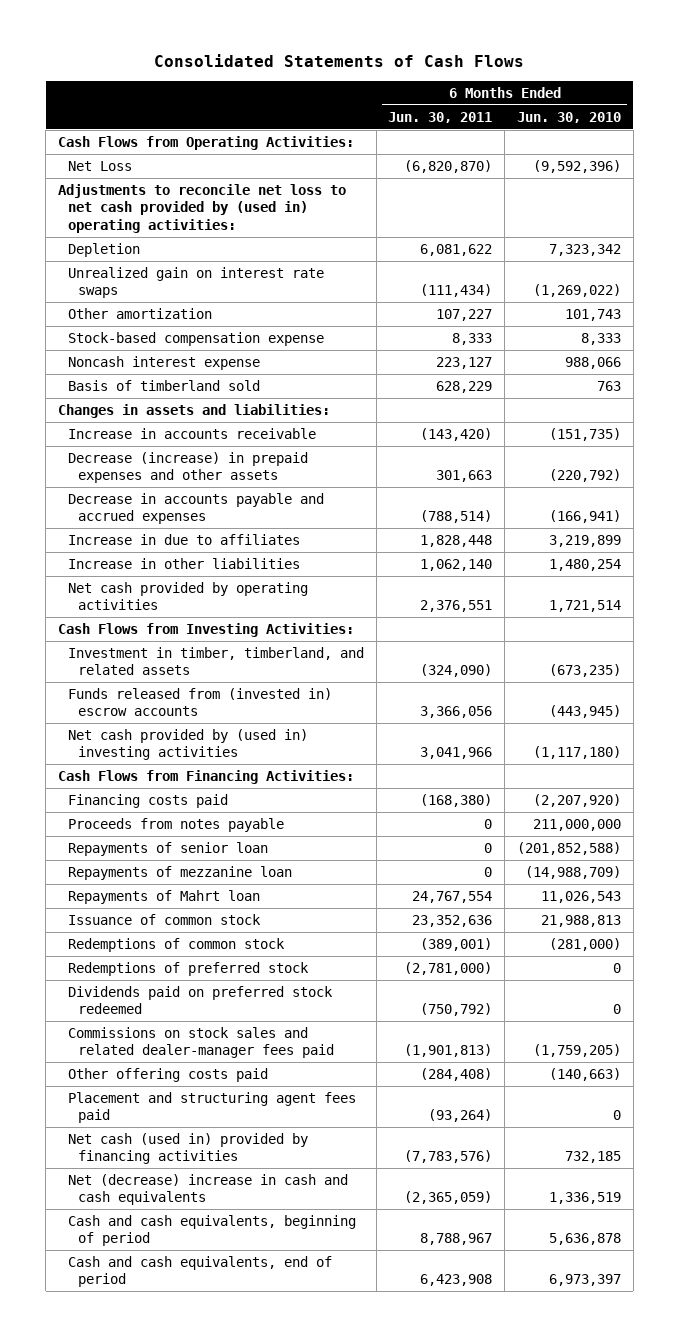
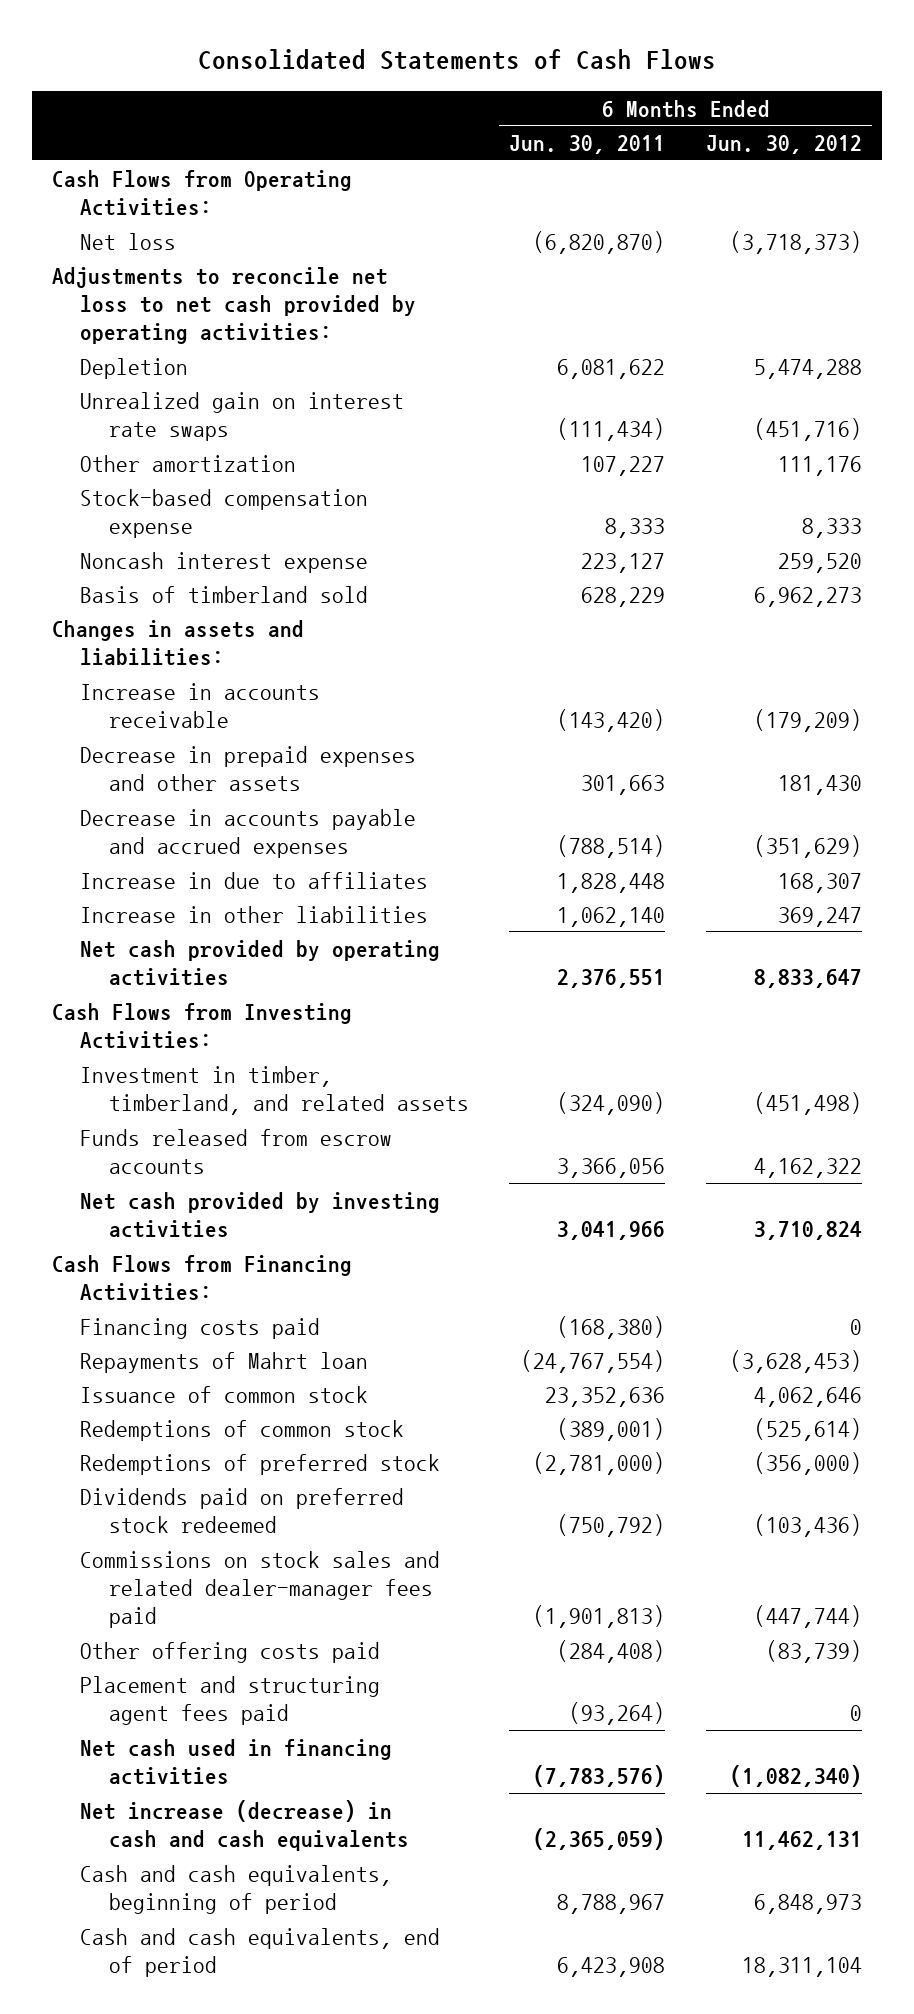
[516,111,621,123] Jun. 30, 2010 -> none
none -> [705,135,862,155] Jun. 30, 2012
[67,161,132,172] Net Loss -> [80,232,177,250] Net loss
[58,184,347,233] Adjustments to reconcile net loss to net cash provided by (used in) operating activities: -> [52,266,417,345] Adjustments to reconcile net loss to net cash provided by operating activities:
[67,452,308,484] Decrease (increase) in prepaid expenses and other assets -> [80,745,417,791] Decrease in prepaid expenses and other assets
[67,688,332,717] Funds released from (invested in) escrow accounts -> [80,1128,393,1174] Funds released from escrow accounts
[67,729,308,761] Net cash provided by (used in) investing activities -> [80,1191,441,1238] Net cash provided by investing activities
[67,818,284,833] Proceeds from notes payable -> none
[67,842,268,857] Repayments of senior loan -> none
[67,866,292,881] Repayments of mezzanine loan -> none
[412,891,493,904] 24,767,554 -> [521,1349,666,1373] (24,767,554)
[67,1133,308,1165] Net cash (used in) provided by financing activities -> [80,1738,393,1785] Net cash used in financing activities
[67,1174,348,1206] Net (decrease) increase in cash and cash equivalents -> [80,1799,409,1851] Net increase (decrease) in cash and cash equivalents

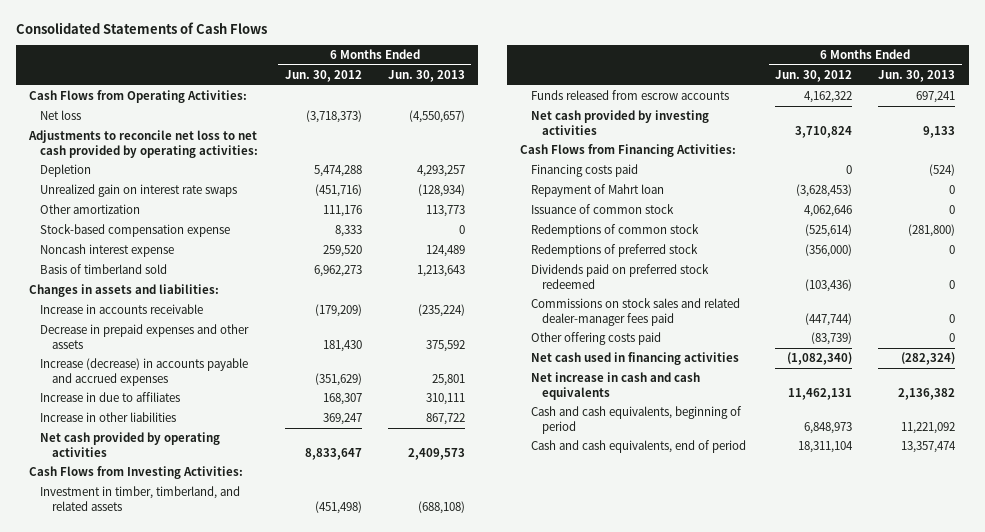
[509,135,666,155] Jun. 30, 2011 -> none
none -> [387,69,465,82] Jun. 30, 2013
[80,808,417,858] Decrease in accounts payable and accrued expenses -> [40,358,249,386] Increase (decrease) in accounts payable and accrued expenses
[80,1351,369,1373] Repayments of Mahrt loan -> [530,184,664,198] Repayment of Mahrt loan
[80,1675,381,1725] Placement and structuring agent fees paid -> none
[80,1799,409,1851] Net increase (decrease) in cash and cash equivalents -> [530,372,700,400] Net increase in cash and cash equivalents

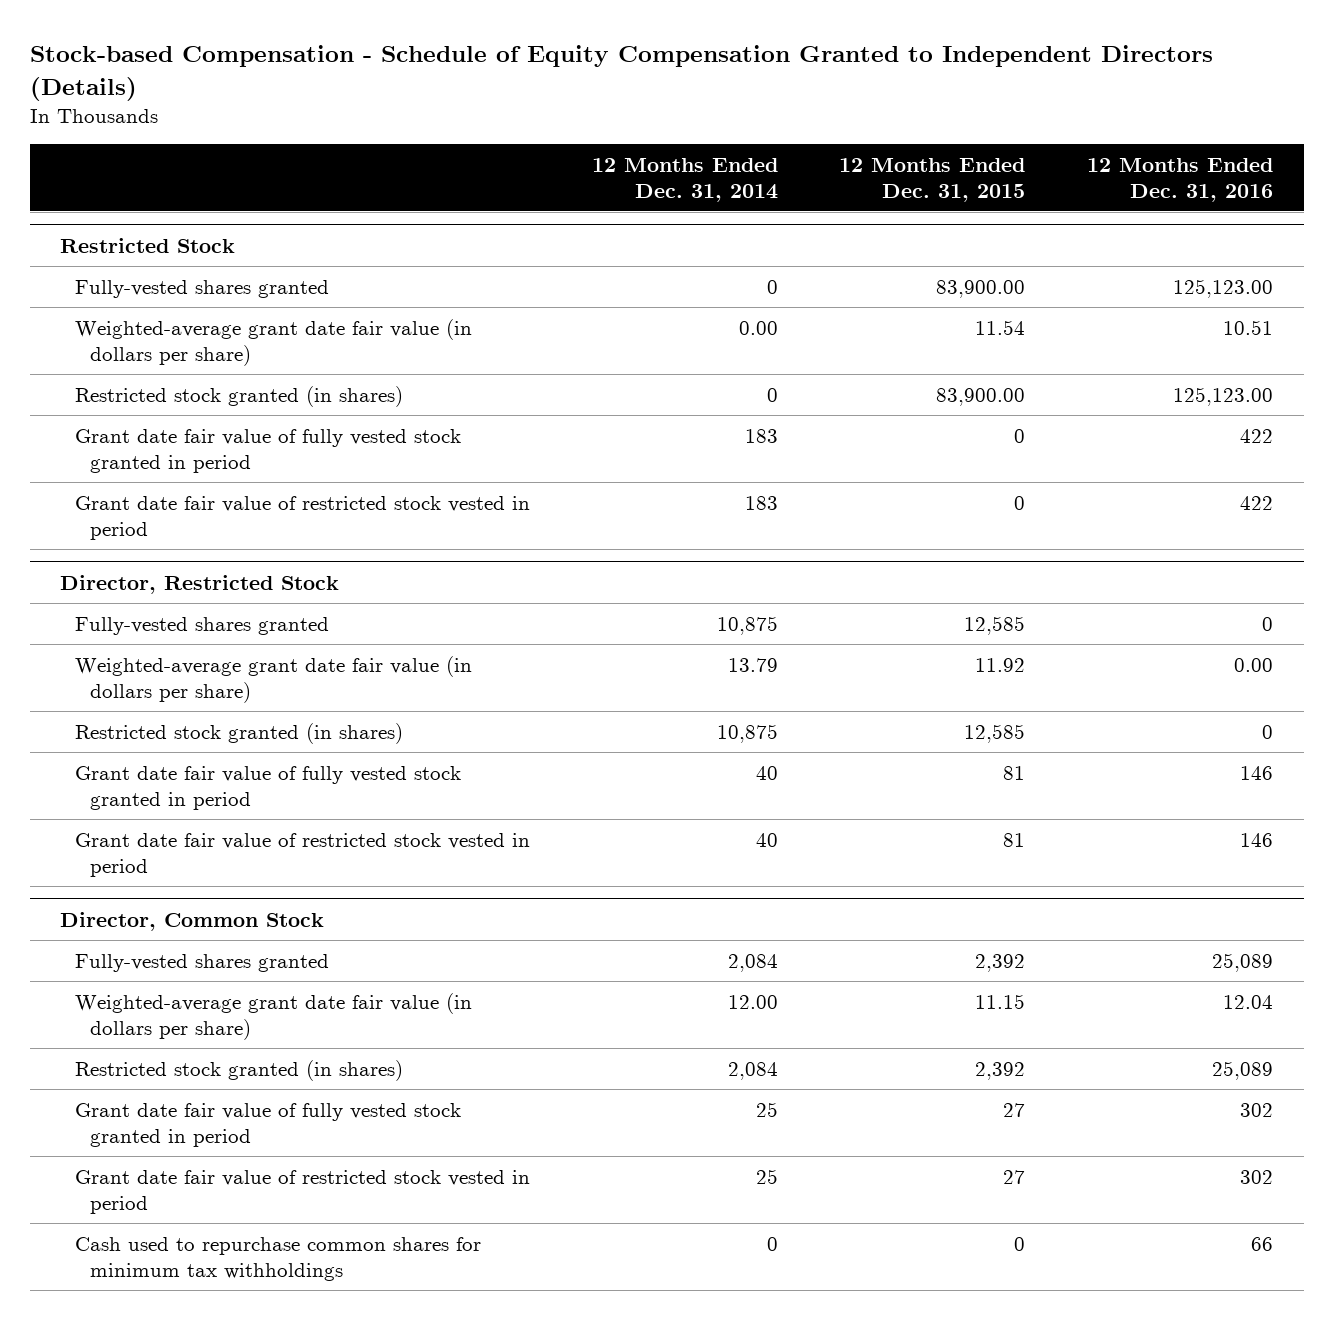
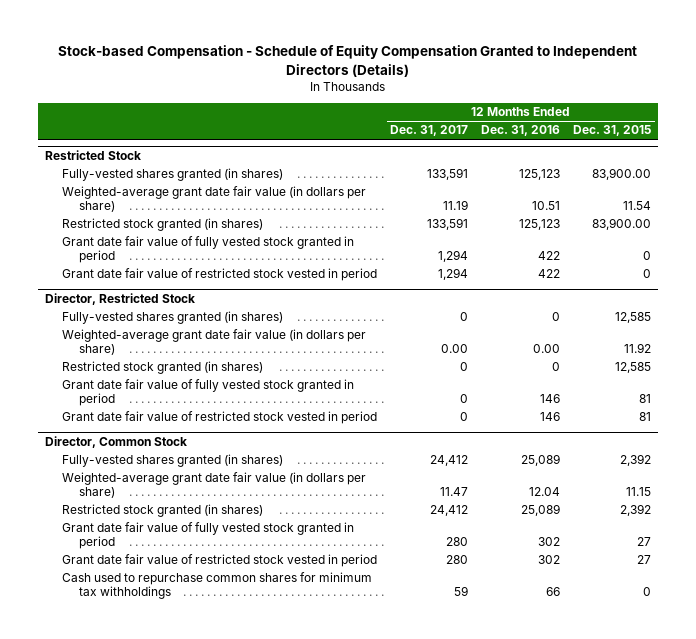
[591,157,778,202] 12 Months Ended Dec. 31, 2014 -> none
none -> [390,125,469,137] Dec. 31, 2017
[75,279,330,298] Fully-vested shares granted -> [61,168,283,182] Fully-vested shares granted (in shares)
[1172,278,1273,298] 125,123.00 -> [519,169,561,181] 125,123
[1172,386,1273,406] 125,123.00 -> [519,219,561,231] 125,123
[75,616,330,635] Fully-vested shares granted -> [61,311,283,325] Fully-vested shares granted (in shares)
[75,953,330,972] Fully-vested shares granted -> [61,454,283,468] Fully-vested shares granted (in shares)

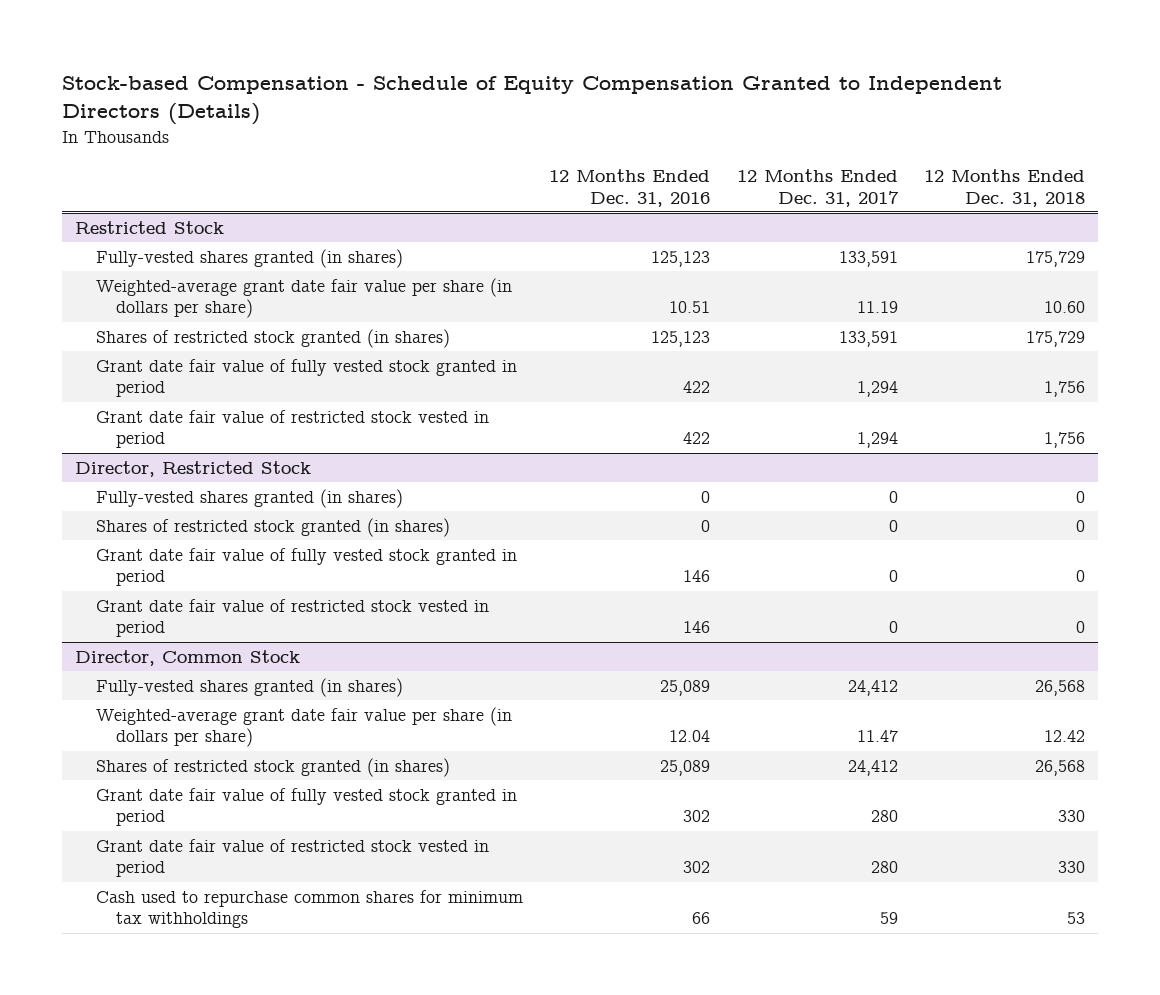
[573,125,652,137] Dec. 31, 2015 -> none
none -> [924,168,1086,207] 12 Months Ended Dec. 31, 2018
[61,186,366,213] Weighted-average grant date fair value (in dollars per share) -> [95,277,512,319] Weighted-average grant date fair value per share (in dollars per share)
[61,218,263,232] Restricted stock granted (in shares) -> [95,328,450,348] Shares of restricted stock granted (in shares)
[61,329,366,356] Weighted-average grant date fair value (in dollars per share) -> none
[61,361,263,375] Restricted stock granted (in shares) -> [95,517,450,537] Shares of restricted stock granted (in shares)
[61,472,366,499] Weighted-average grant date fair value (in dollars per share) -> [95,706,512,748] Weighted-average grant date fair value per share (in dollars per share)
[61,504,263,518] Restricted stock granted (in shares) -> [95,757,450,777] Shares of restricted stock granted (in shares)

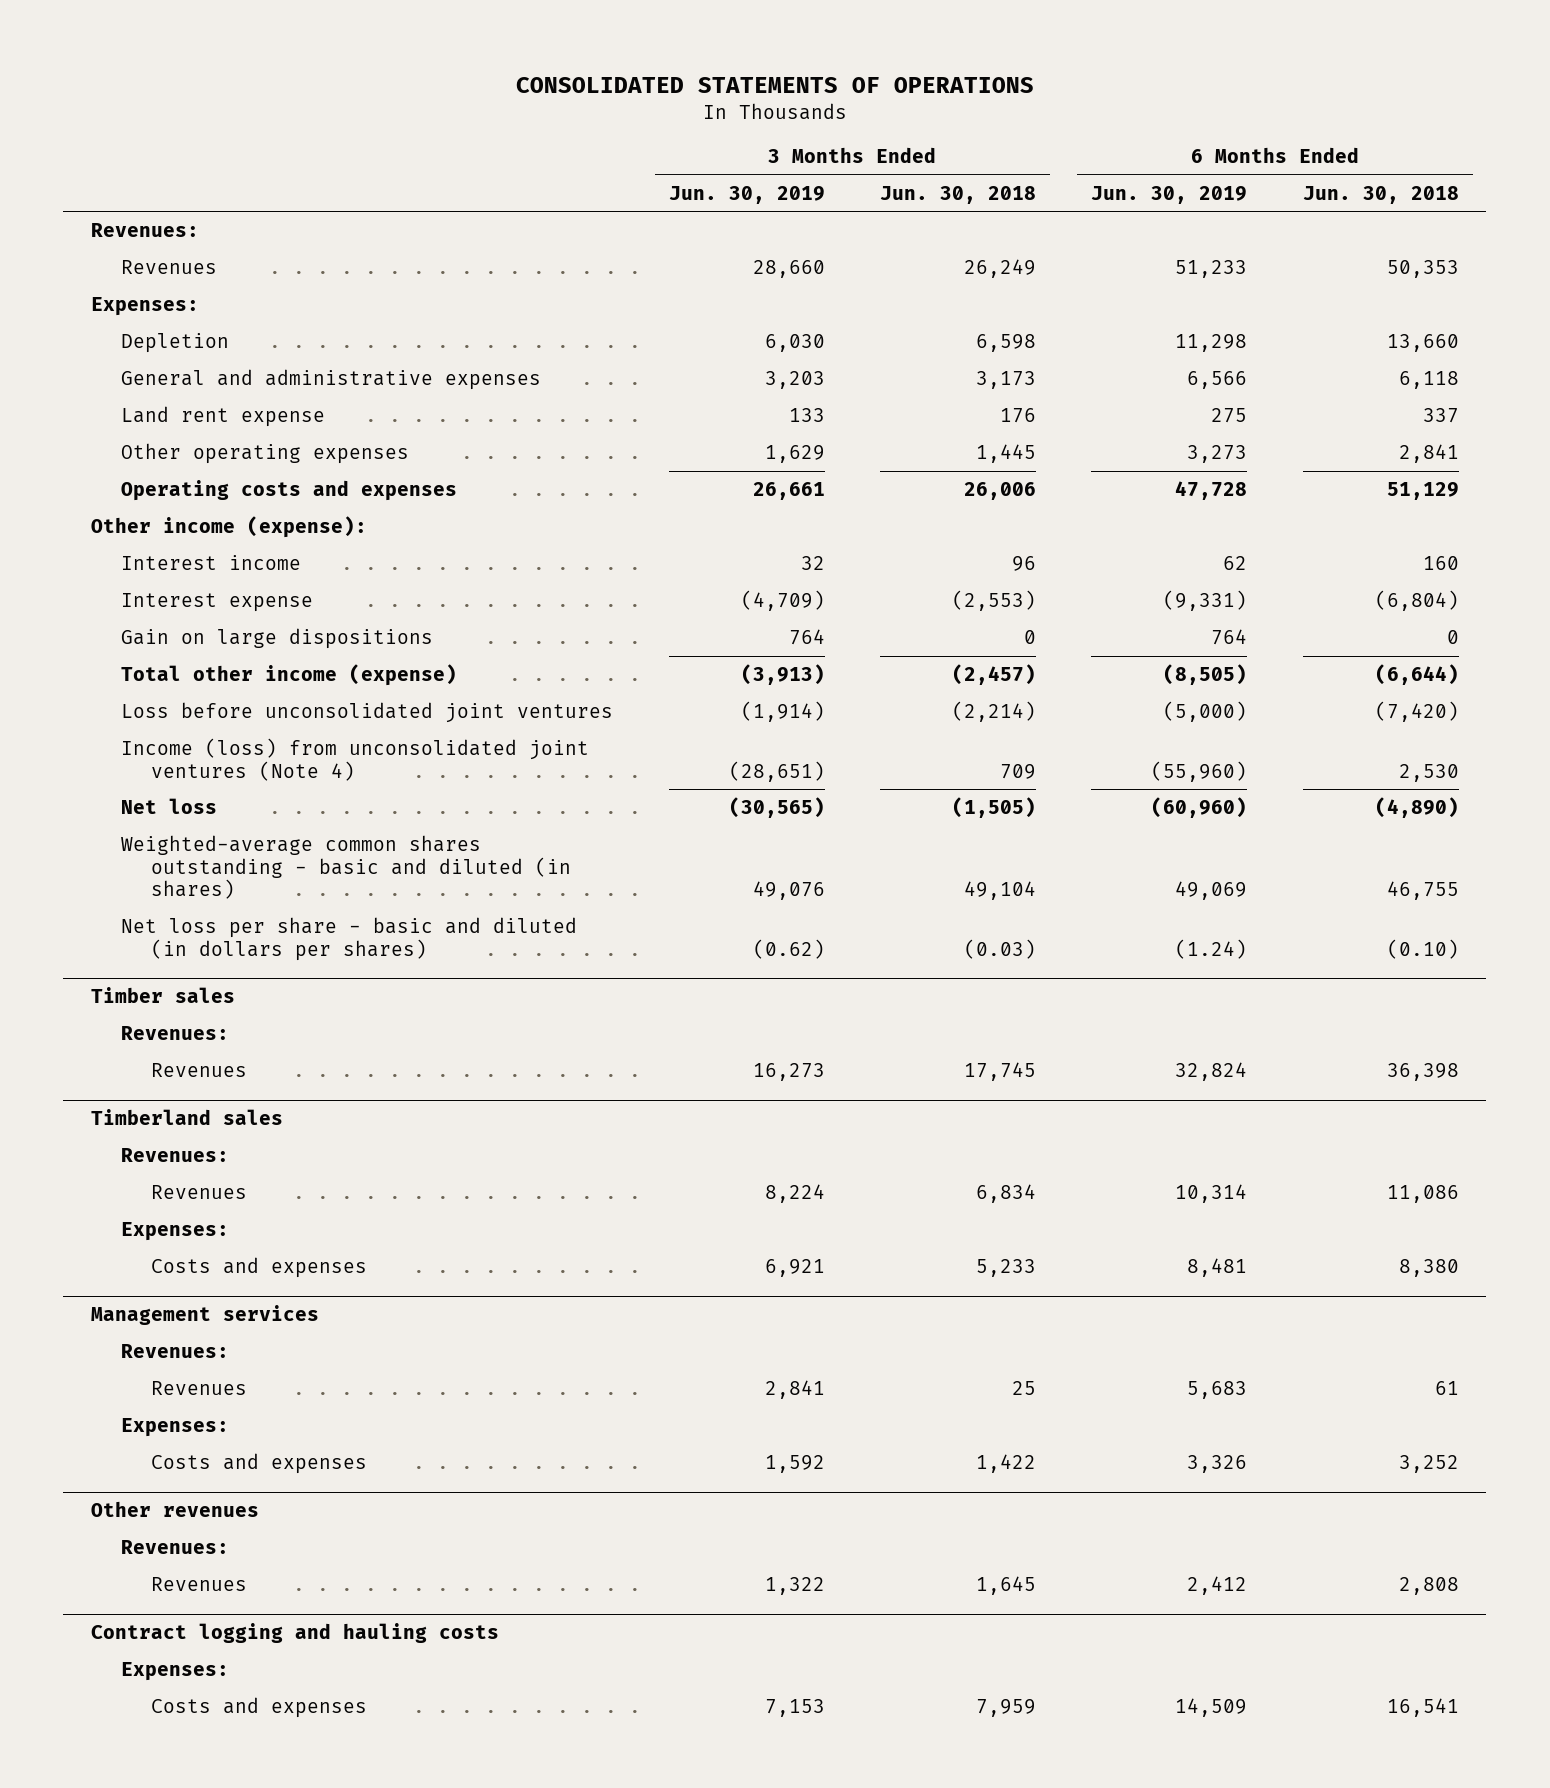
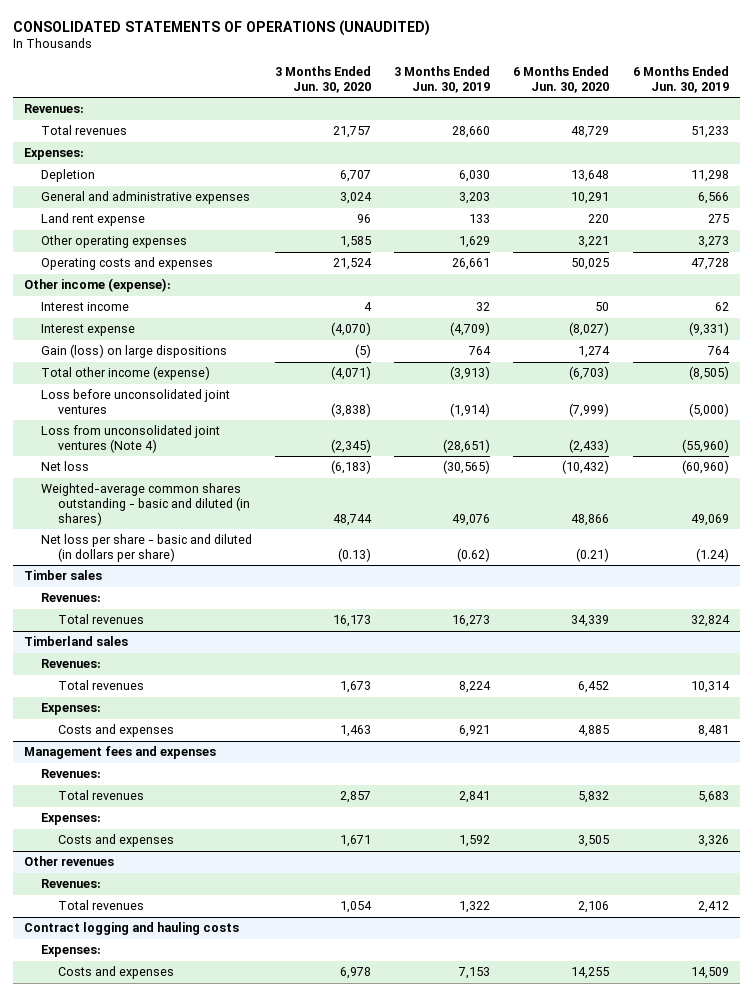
[515,76,1034,93] CONSOLIDATED STATEMENTS OF OPERATIONS -> [12,19,430,36] CONSOLIDATED STATEMENTS OF OPERATIONS (UNAUDITED)
[879,185,1036,204] Jun. 30, 2018 -> none
[1302,185,1459,204] Jun. 30, 2018 -> none
none -> [275,65,372,93] 3 Months Ended Jun. 30, 2020
none -> [513,65,610,93] 6 Months Ended Jun. 30, 2020
[121,260,218,275] Revenues -> [40,125,127,136] Total revenues
[121,628,434,650] Gain on large dispositions -> [40,344,227,359] Gain (loss) on large dispositions
[121,738,590,781] Income (loss) from unconsolidated joint ventures (Note 4) -> [40,425,220,453] Loss from unconsolidated joint ventures (Note 4)
[121,917,578,961] Net loss per share - basic and diluted (in dollars per shares) -> [40,534,252,562] Net loss per share - basic and diluted (in dollars per share)
[151,1063,248,1078] Revenues -> [57,614,144,625] Total revenues
[151,1185,248,1200] Revenues -> [57,680,144,691] Total revenues
[90,1305,319,1326] Management services -> [24,746,217,760] Management fees and expenses
[151,1381,248,1396] Revenues -> [57,790,144,801] Total revenues
[151,1577,248,1592] Revenues -> [57,900,144,911] Total revenues

